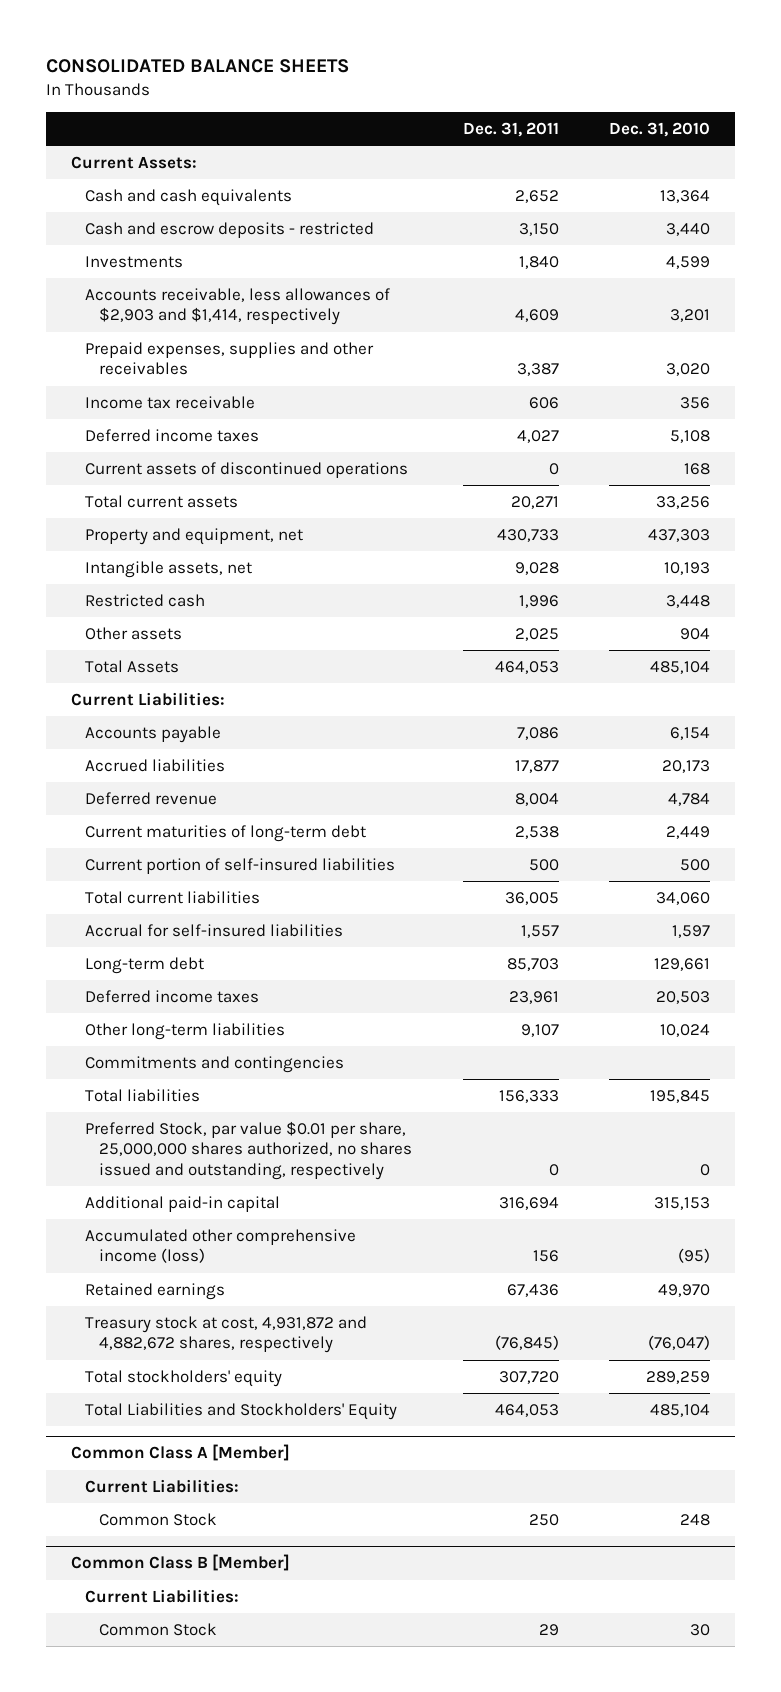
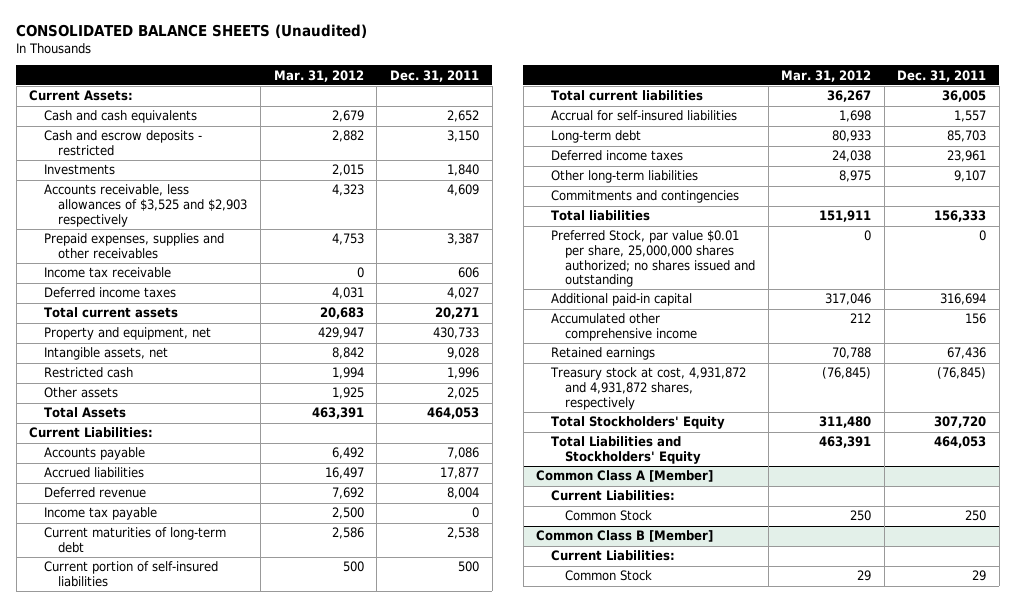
[45,59,349,74] CONSOLIDATED BALANCE SHEETS -> [16,23,368,38] CONSOLIDATED BALANCE SHEETS (Unaudited)
[609,122,711,138] Dec. 31, 2010 -> none
none -> [273,69,364,82] Mar. 31, 2012
[85,288,391,326] Accounts receivable, less allowances of $2,903 and $1,414, respectively -> [43,184,247,227] Accounts receivable, less allowances of $3,525 and $2,903 respectively
[85,462,409,479] Current assets of discontinued operations -> none
none -> [43,507,157,521] Income tax payable
[85,1121,413,1180] Preferred Stock, par value $0.01 per share, 25,000,000 shares authorized, no shares issued and outstanding, respectively -> [550,230,756,288] Preferred Stock, par value $0.01 per share, 25,000,000 shares authorized; no shares issued and outstanding
[85,1229,357,1264] Accumulated other comprehensive income (loss) -> [550,313,698,341] Accumulated other comprehensive income
[85,1316,368,1354] Treasury stock at cost, 4,931,872 and 4,882,672 shares, respectively -> [549,367,746,410] Treasury stock at cost, 4,931,872 and 4,931,872 shares, respectively
[85,1370,283,1388] Total stockholders' equity -> [550,416,725,430] Total Stockholders' Equity

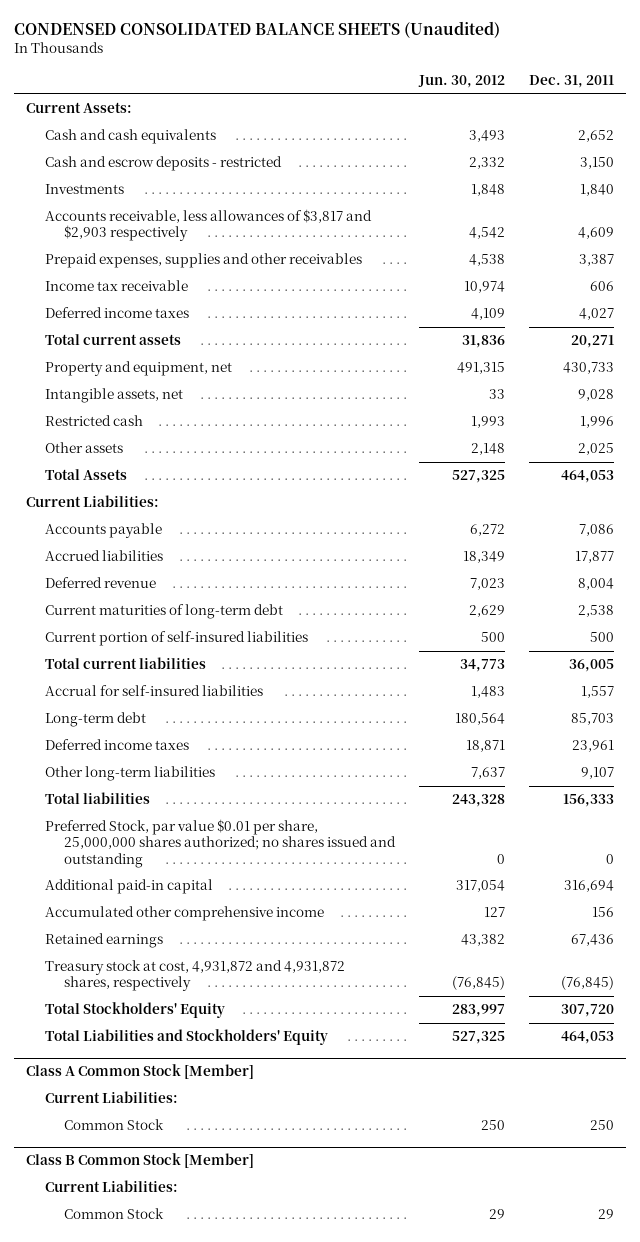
[16,23,368,38] CONSOLIDATED BALANCE SHEETS (Unaudited) -> [14,21,501,39] CONDENSED CONSOLIDATED BALANCE SHEETS (Unaudited)
[273,69,364,82] Mar. 31, 2012 -> none
none -> [418,75,506,89] Jun. 30, 2012
[43,184,247,227] Accounts receivable, less allowances of $3,525 and $2,903 respectively -> [45,209,373,242] Accounts receivable, less allowances of $3,817 and $2,903 respectively
[43,507,157,521] Income tax payable -> none
[550,190,739,204] Commitments and contingencies -> none
[536,470,714,483] Common Class A [Member] -> [26,1064,255,1080] Class A Common Stock [Member]
[536,530,714,543] Common Class B [Member] -> [26,1153,255,1169] Class B Common Stock [Member]

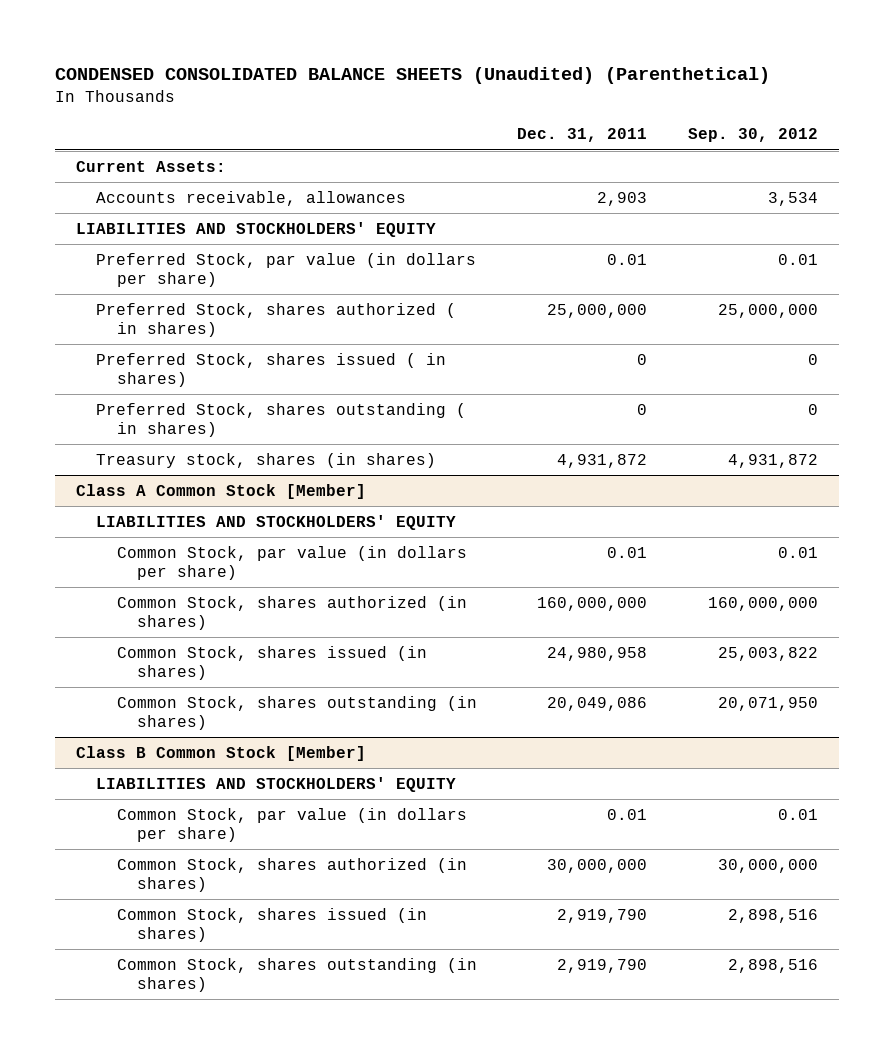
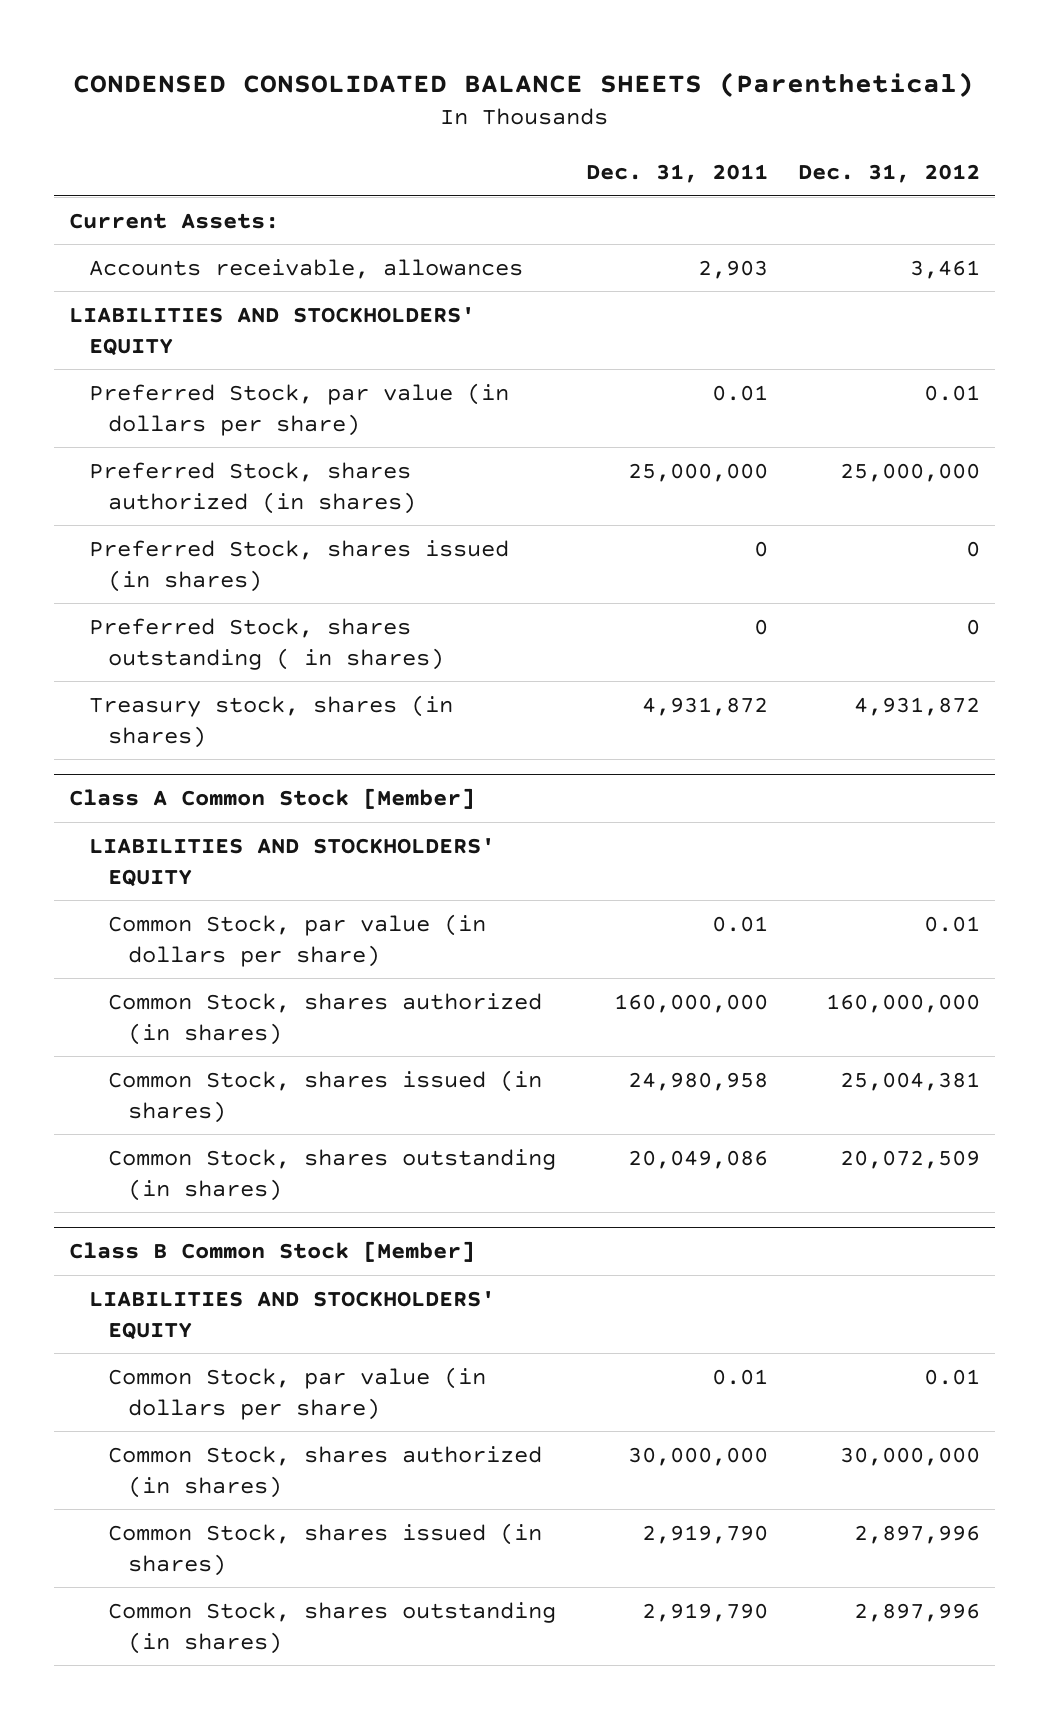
[55,67,771,85] CONDENSED CONSOLIDATED BALANCE SHEETS (Unaudited) (Parenthetical) -> [73,71,975,97] CONDENSED CONSOLIDATED BALANCE SHEETS (Parenthetical)
[688,128,819,143] Sep. 30, 2012 -> none
none -> [797,164,980,184] Dec. 31, 2012
[96,302,457,337] Preferred Stock, shares authorized ( in shares) -> [88,461,417,514] Preferred Stock, shares authorized (in shares)
[96,352,447,387] Preferred Stock, shares issued ( in shares) -> [88,539,509,592] Preferred Stock, shares issued (in shares)

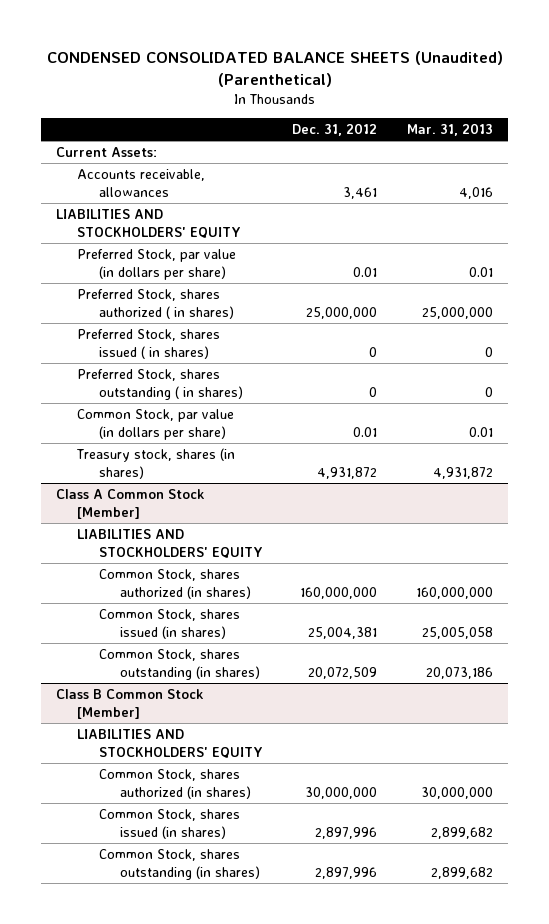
[73,71,975,97] CONDENSED CONSOLIDATED BALANCE SHEETS (Parenthetical) -> [46,51,503,88] CONDENSED CONSOLIDATED BALANCE SHEETS (Unaudited) (Parenthetical)
[586,164,769,184] Dec. 31, 2011 -> none
none -> [407,123,494,137] Mar. 31, 2013
[88,461,417,514] Preferred Stock, shares authorized (in shares) -> [77,288,234,319] Preferred Stock, shares authorized ( in shares)
[88,539,509,592] Preferred Stock, shares issued (in shares) -> [77,328,221,359] Preferred Stock, shares issued ( in shares)
none -> [77,408,235,440] Common Stock, par value (in dollars per share)
[108,913,487,967] Common Stock, par value (in dollars per share) -> none
[108,1366,487,1420] Common Stock, par value (in dollars per share) -> none

